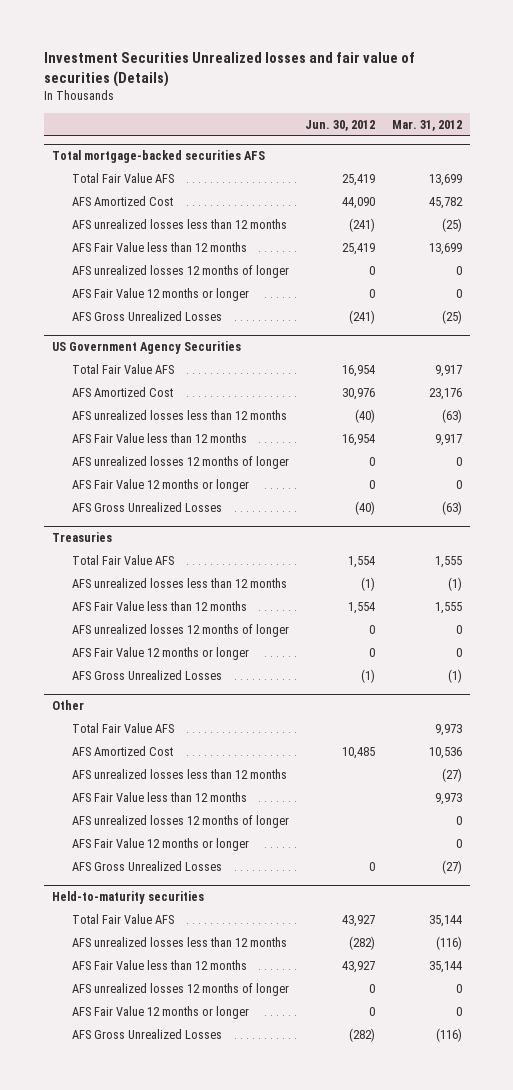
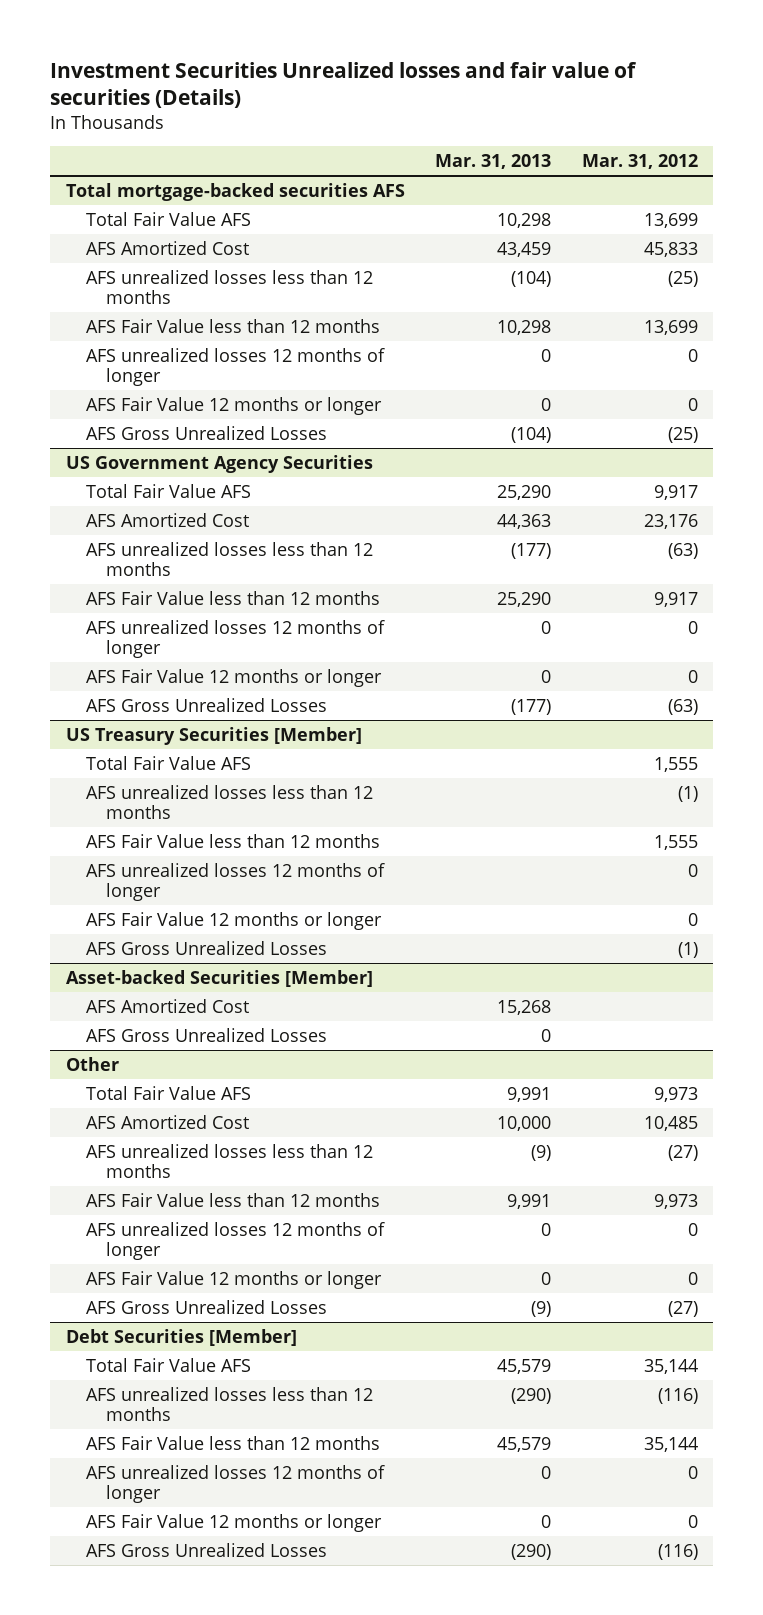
[305,119,376,131] Jun. 30, 2012 -> none
none -> [435,153,552,169] Mar. 31, 2013
[428,196,463,209] 45,782 -> [643,241,698,257] 45,833
[51,532,112,543] Treasuries -> none
none -> [65,726,362,745] US Treasury Securities [Member]
none -> [65,969,373,987] Asset-backed Securities [Member]
none -> [85,998,249,1013] AFS Amortized Cost
none -> [85,1027,327,1042] AFS Gross Unrealized Losses
[428,746,462,759] 10,536 -> [643,1115,698,1131] 10,485
[51,891,204,905] Held-to-maturity securities -> none
none -> [65,1328,297,1346] Debt Securities [Member]

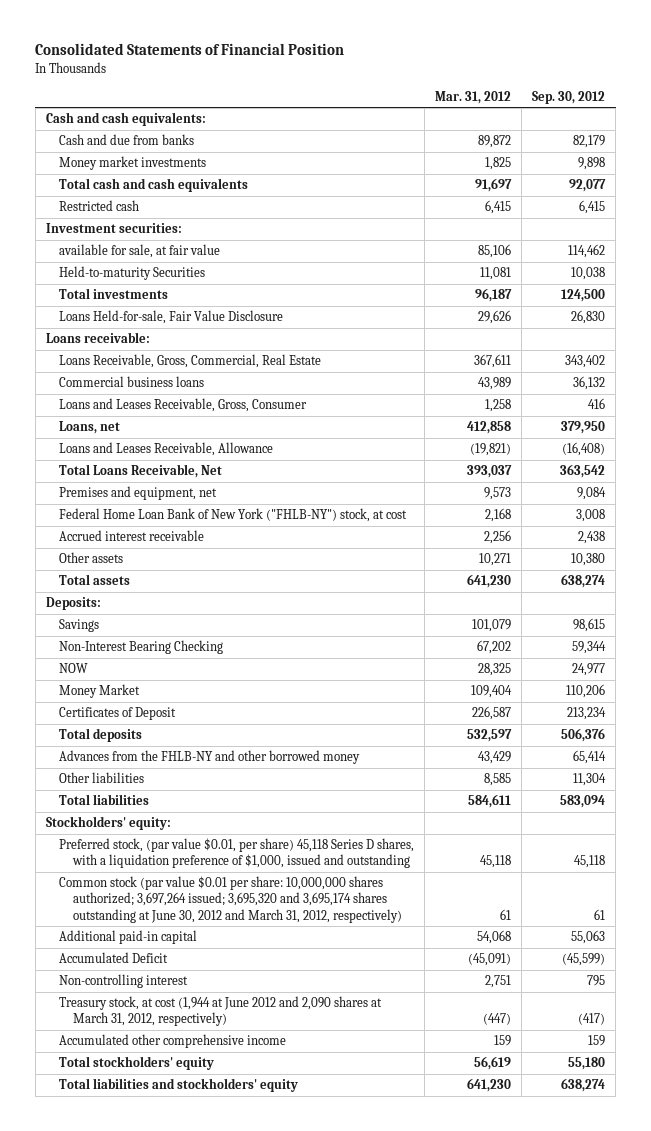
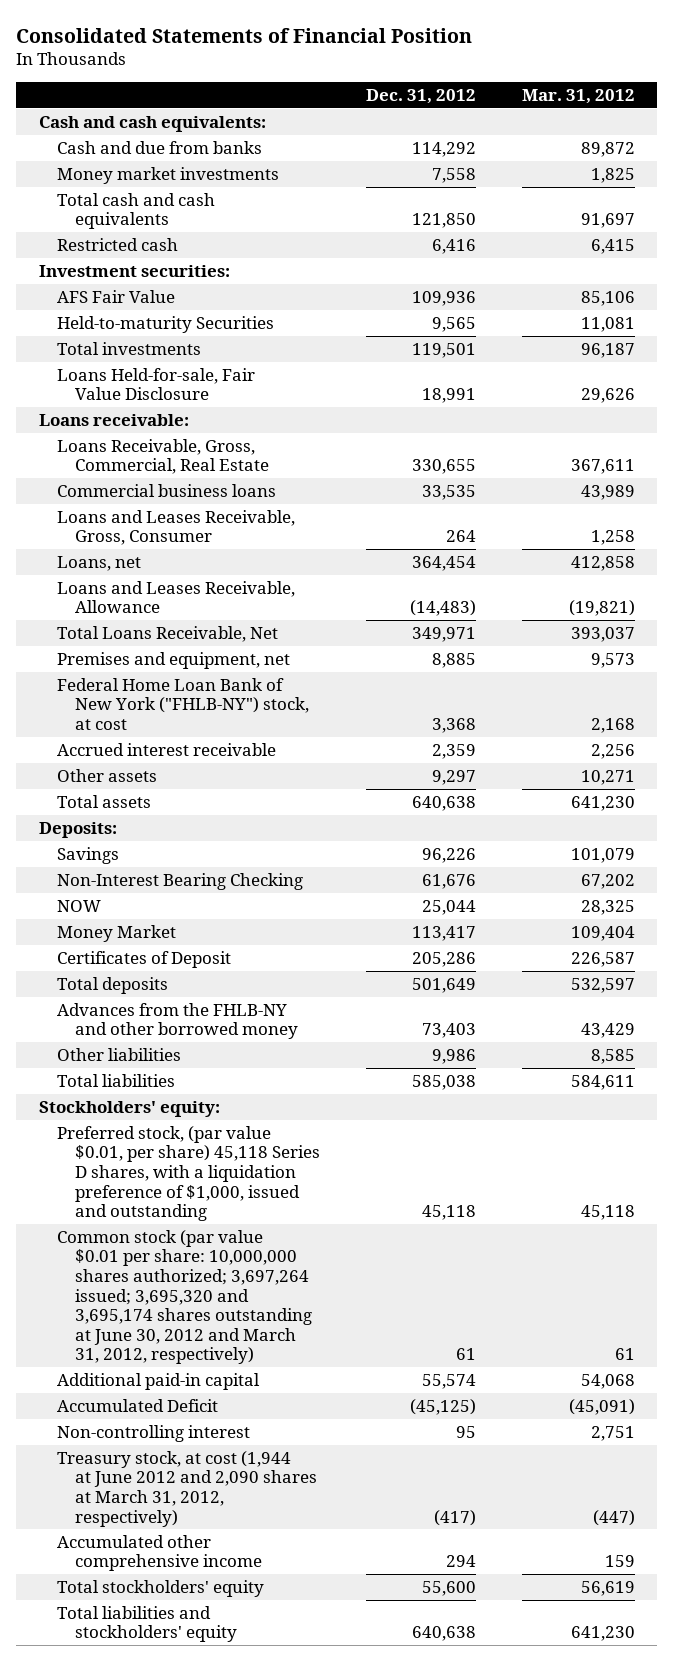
[532,90,606,104] Sep. 30, 2012 -> none
none -> [365,89,476,105] Dec. 31, 2012
[59,244,221,259] available for sale, at fair value -> [57,289,176,303] AFS Fair Value

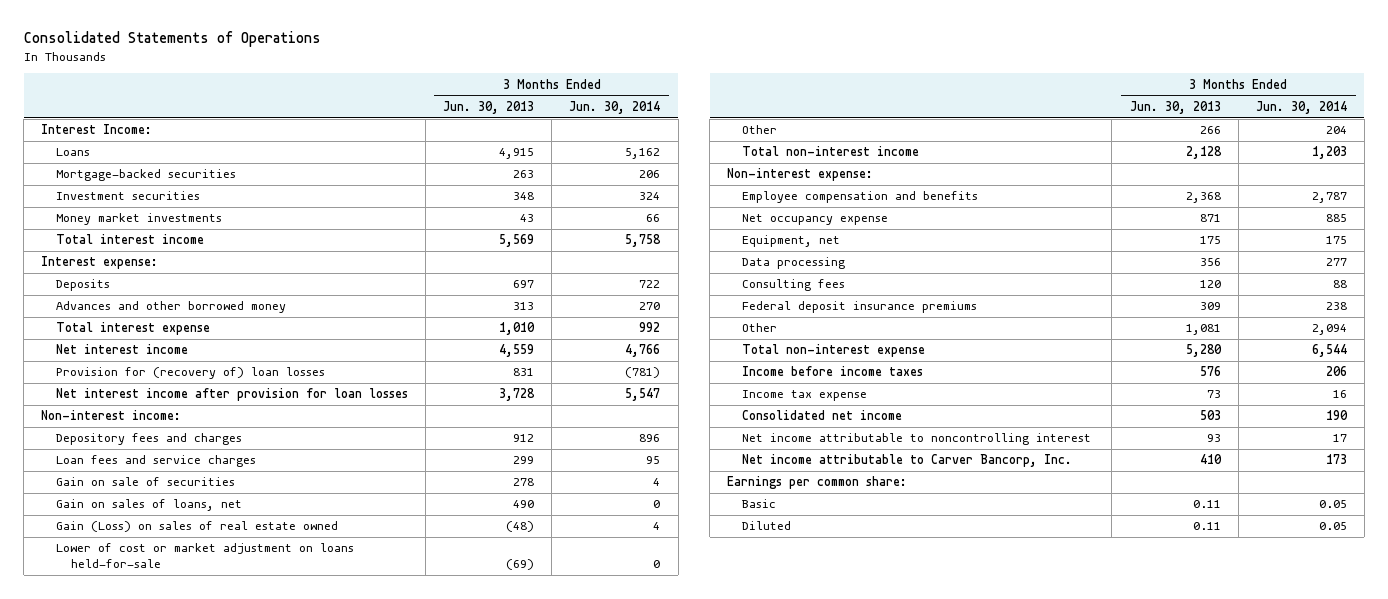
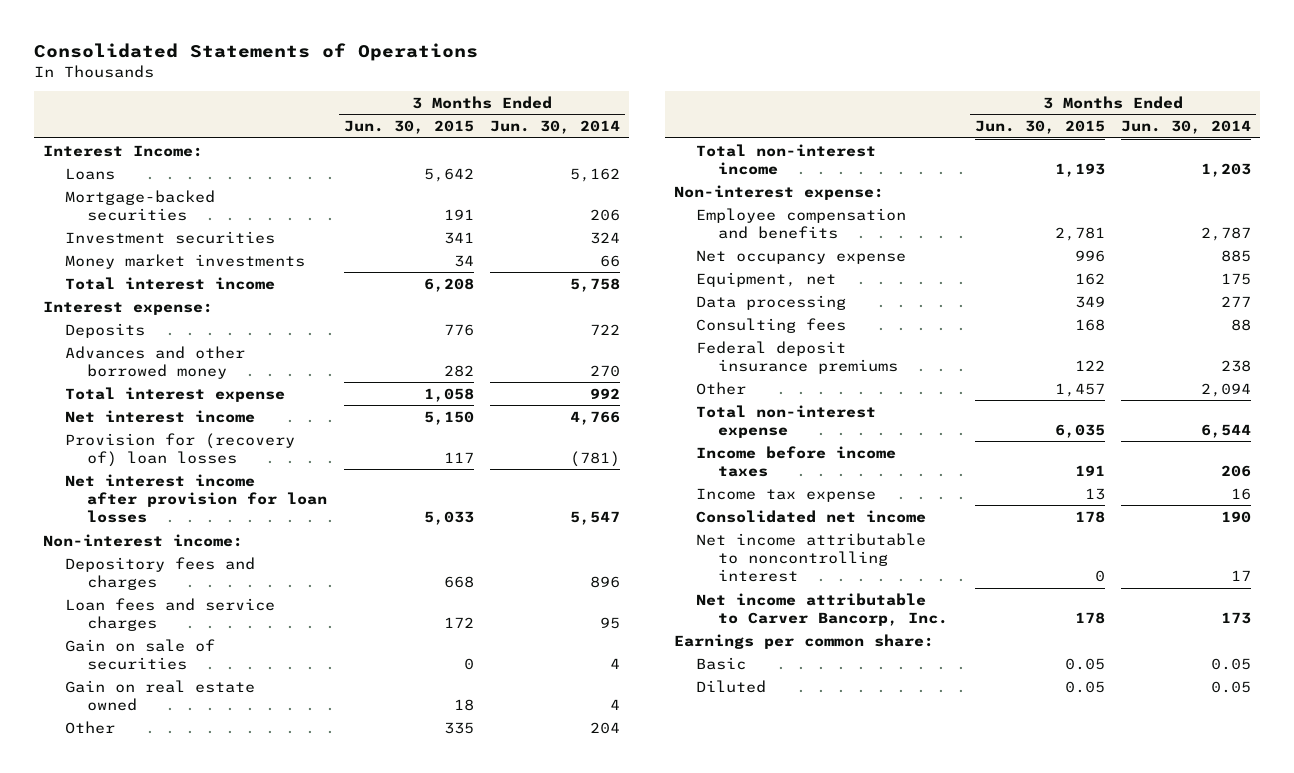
[443,100,535,114] Jun. 30, 2013 -> none
none -> [343,120,474,135] Jun. 30, 2015
[56,499,243,512] Gain on sales of loans, net -> none
[56,543,355,568] Lower of cost or market adjustment on loans held-for-sale -> none
[56,521,339,533] Gain (Loss) on sales of real estate owned -> [64,679,255,712] Gain on real estate owned

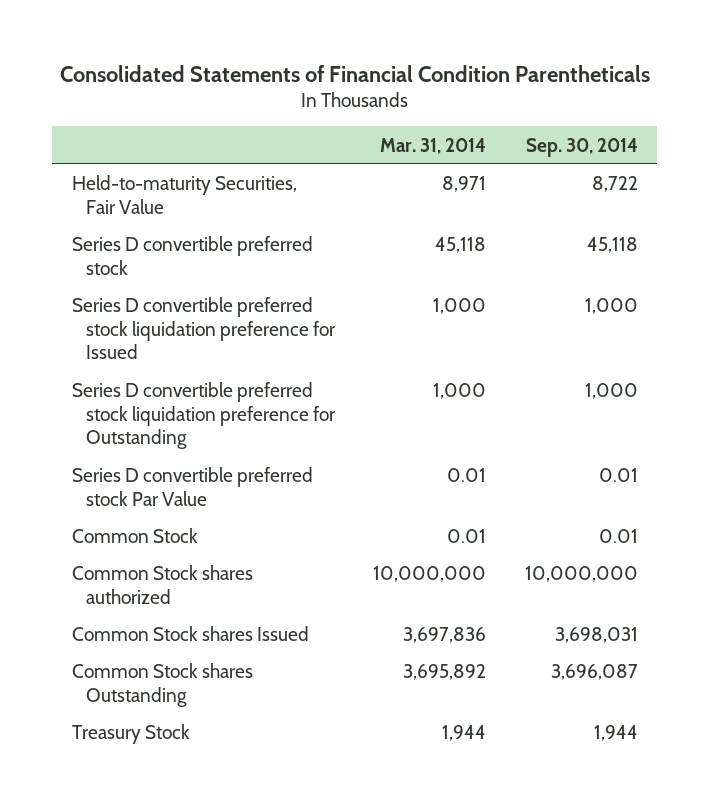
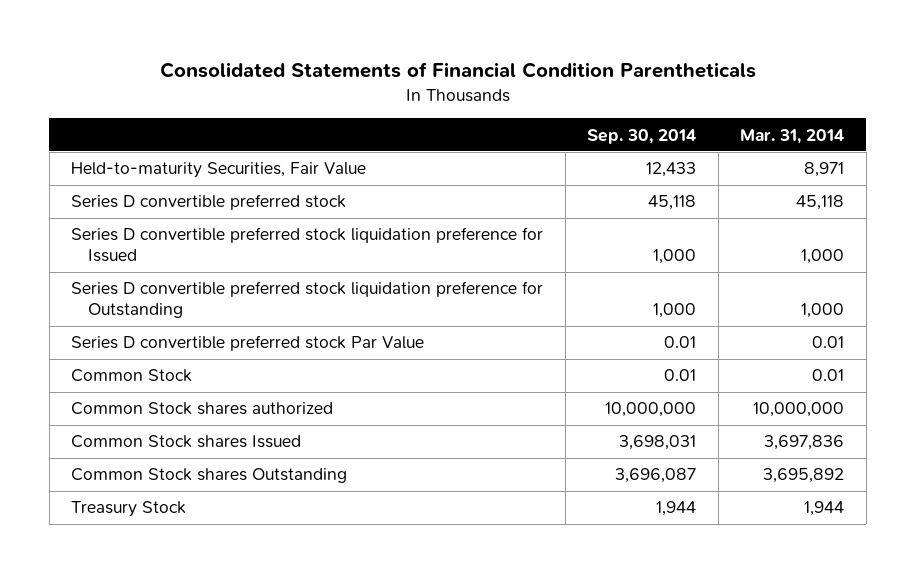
[591,176,638,193] 8,722 -> [646,162,697,178] 12,433

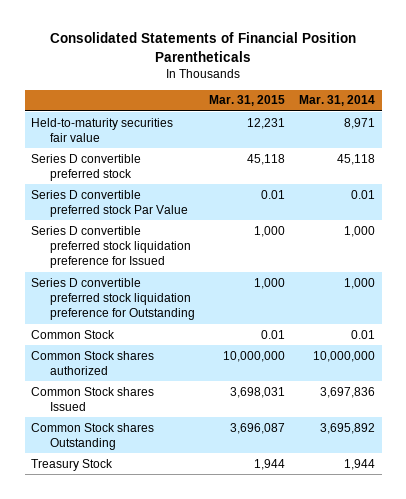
[159,61,756,78] Consolidated Statements of Financial Condition Parentheticals -> [50,32,357,62] Consolidated Statements of Financial Position Parentheticals
[587,128,697,144] Sep. 30, 2014 -> none
none -> [209,95,286,107] Mar. 31, 2015
[71,162,367,179] Held-to-maturity Securities, Fair Value -> [31,117,174,142] Held-to-maturity securities fair value
[71,335,425,352] Series D convertible preferred stock Par Value -> [31,189,189,217] Series D convertible preferred stock Par Value

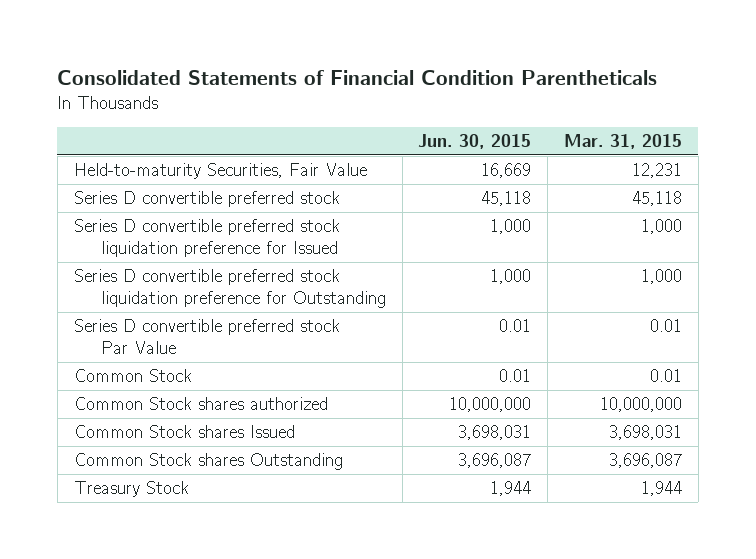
[50,32,357,62] Consolidated Statements of Financial Position Parentheticals -> [57,69,658,85] Consolidated Statements of Financial Condition Parentheticals
[298,95,375,107] Mar. 31, 2014 -> none
none -> [418,133,532,149] Jun. 30, 2015
[31,117,174,142] Held-to-maturity securities fair value -> [73,163,367,180] Held-to-maturity Securities, Fair Value
[31,189,189,217] Series D convertible preferred stock Par Value -> [73,319,340,354] Series D convertible preferred stock Par Value

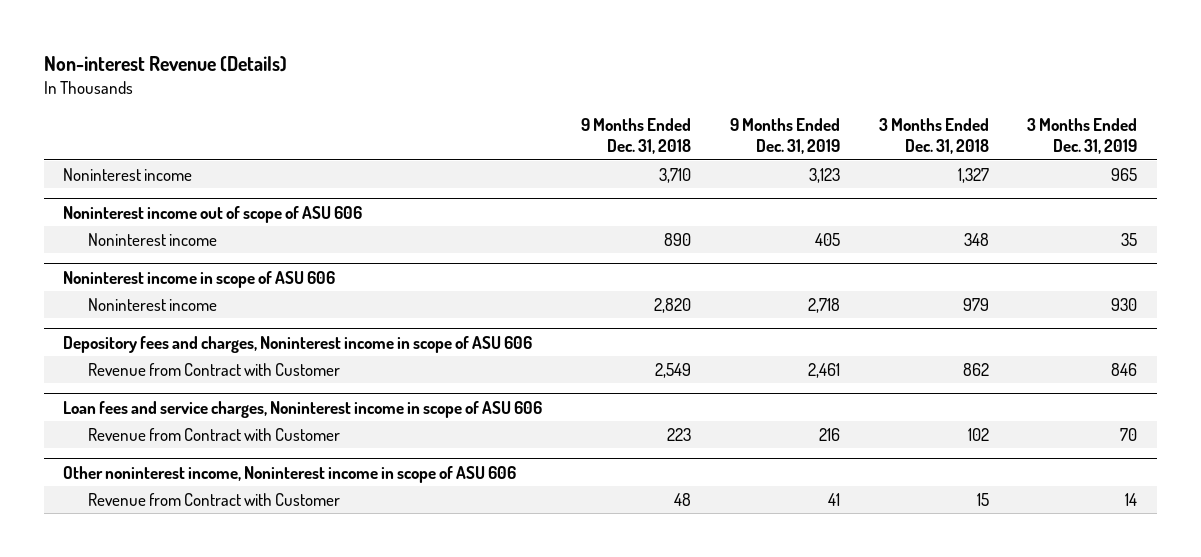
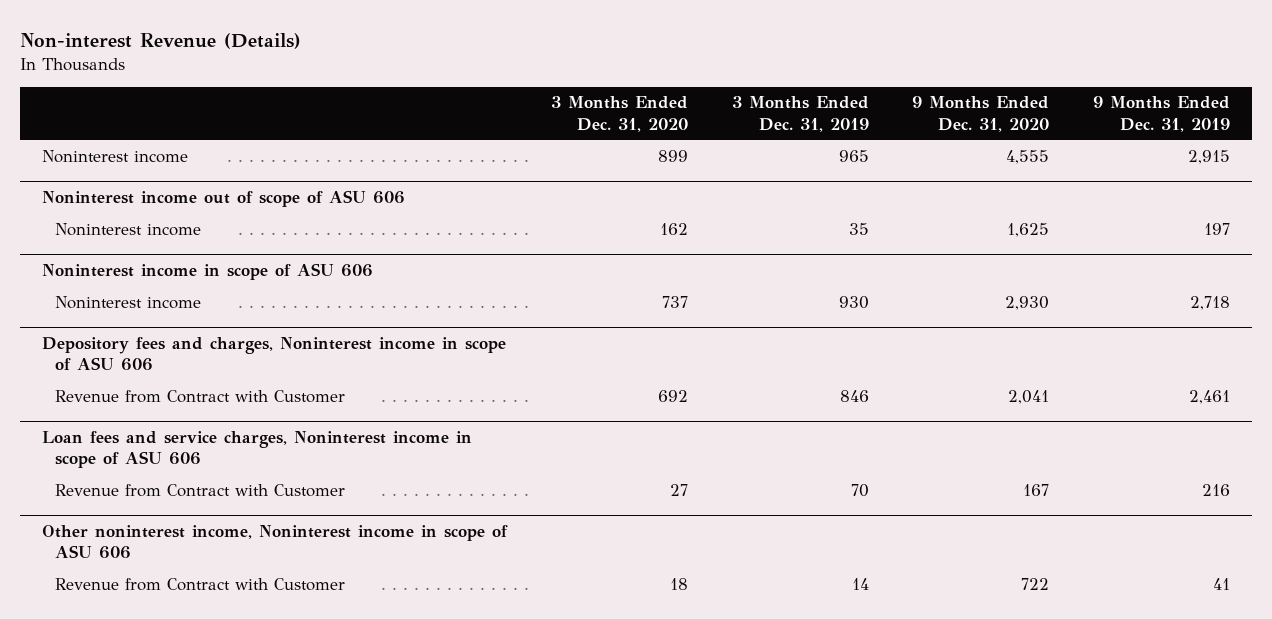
[581,117,692,155] 9 Months Ended Dec. 31, 2018 -> none
[878,117,989,155] 3 Months Ended Dec. 31, 2018 -> none
none -> [550,96,688,132] 3 Months Ended Dec. 31, 2020
none -> [912,96,1050,132] 9 Months Ended Dec. 31, 2020
[808,167,840,183] 3,123 -> [1187,149,1230,164] 2,915
[814,232,840,246] 405 -> [1203,222,1230,235] 197

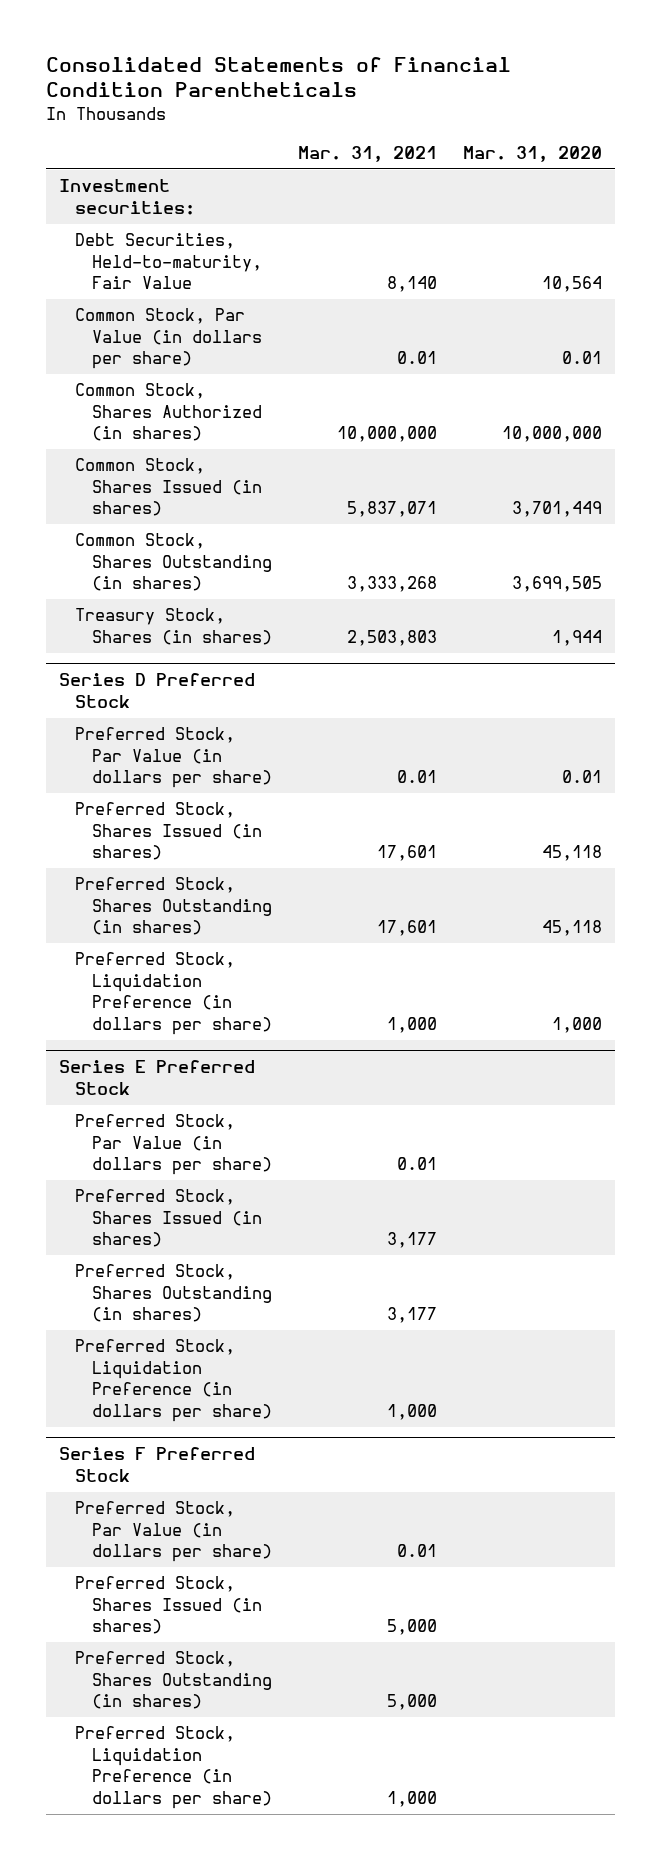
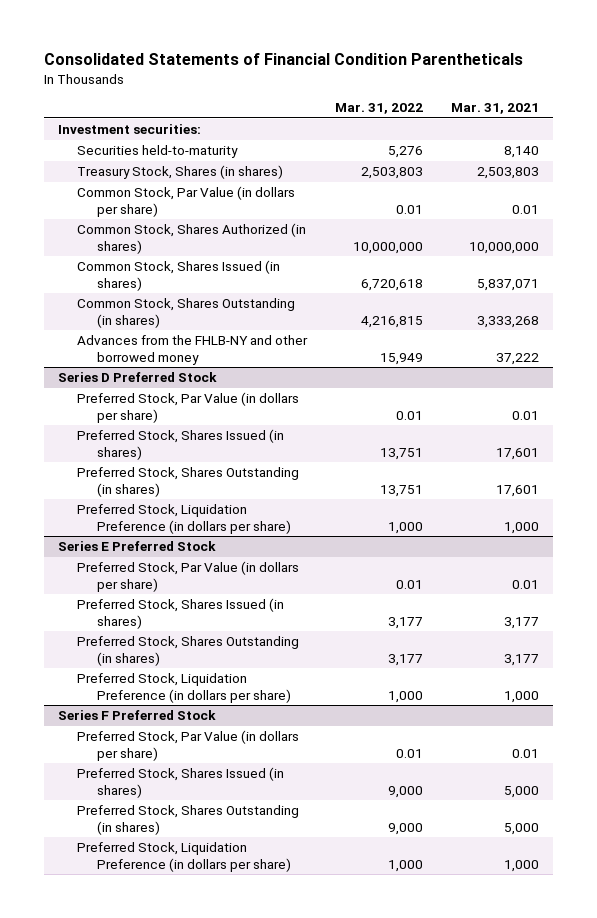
[462,145,602,162] Mar. 31, 2020 -> none
none -> [335,103,424,115] Mar. 31, 2022
[75,233,262,290] Debt Securities, Held-to-maturity, Fair Value -> [77,145,239,159] Securities held-to-maturity
[75,608,272,645] Treasury Stock, Shares (in shares) -> [77,165,284,180] Treasury Stock, Shares (in shares)
none -> [77,335,309,365] Advances from the FHLB-NY and other borrowed money

